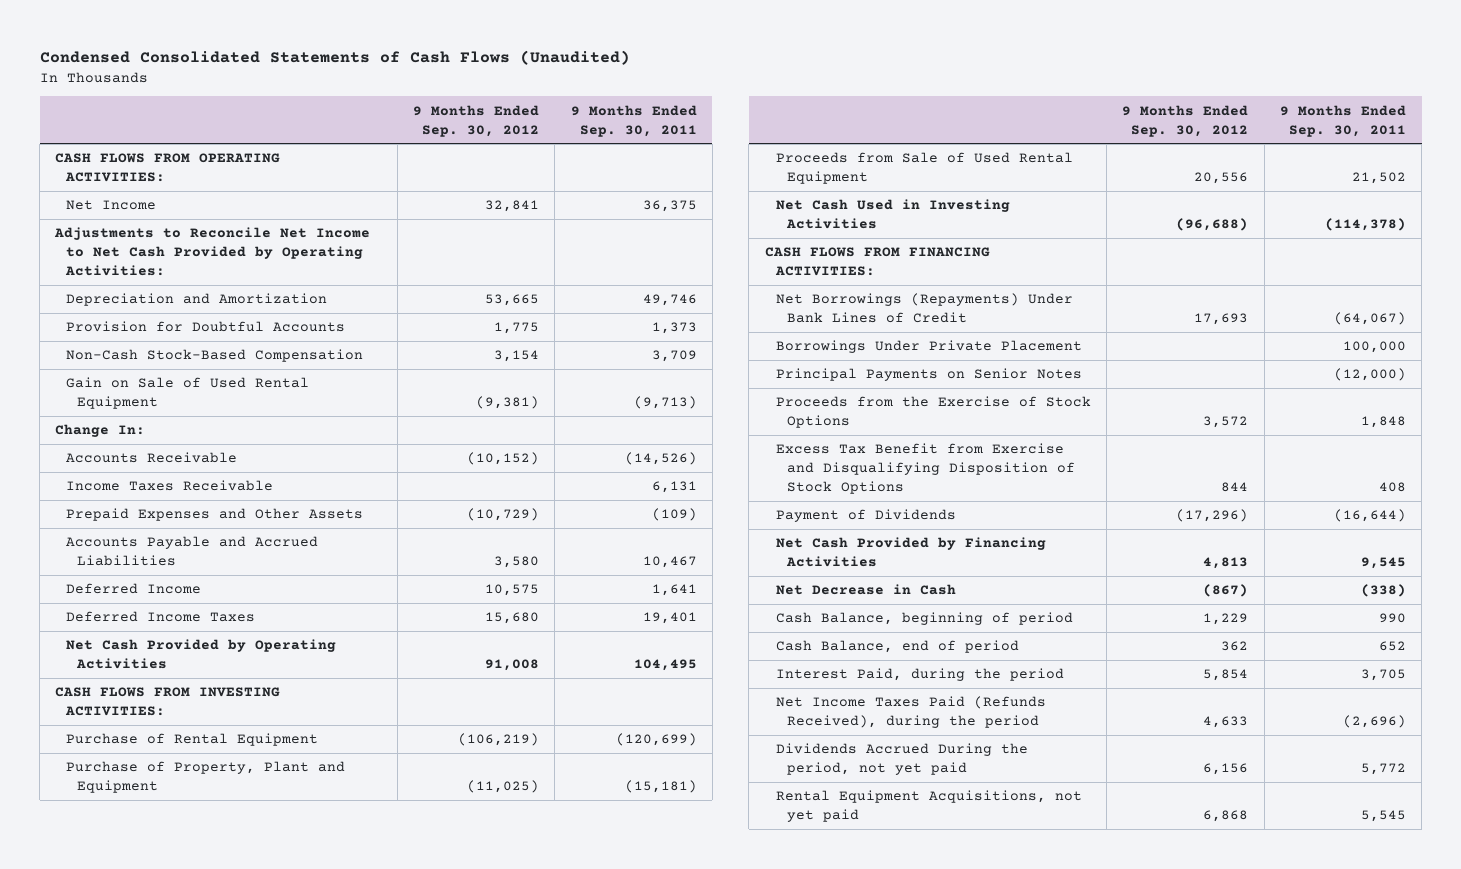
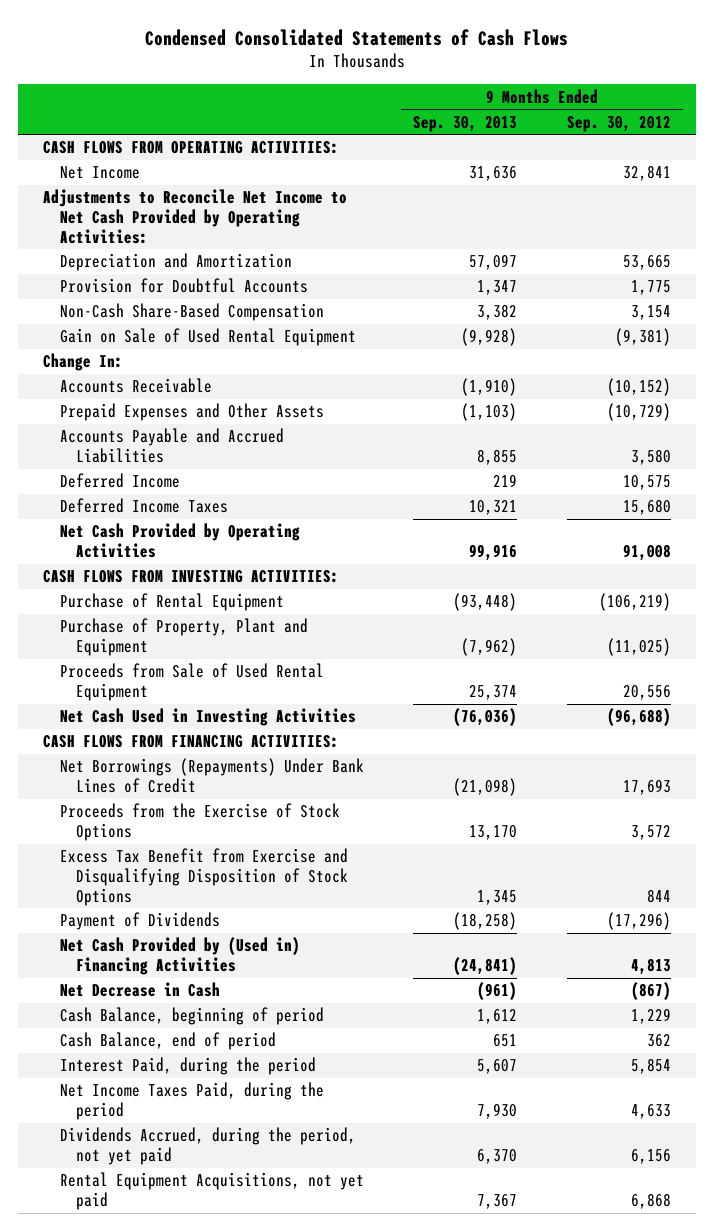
[39,50,630,66] Condensed Consolidated Statements of Cash Flows (Unaudited) -> [145,28,569,46] Condensed Consolidated Statements of Cash Flows
[570,104,697,137] 9 Months Ended Sep. 30, 2011 -> none
none -> [413,115,518,132] Sep. 30, 2013
[66,349,364,363] Non-Cash Stock-Based Compensation -> [59,303,324,322] Non-Cash Share-Based Compensation
[66,480,274,492] Income Taxes Receivable -> none
[775,340,1082,354] Borrowings Under Private Placement -> none
[775,368,1082,382] Principal Payments on Senior Notes -> none
[775,537,1046,568] Net Cash Provided by Financing Activities -> [59,937,300,976] Net Cash Provided by (Used in) Financing Activities
[775,696,1046,729] Net Income Taxes Paid (Refunds Received), during the period -> [59,1082,324,1121] Net Income Taxes Paid, during the period
[775,743,1028,776] Dividends Accrued During the period, not yet paid -> [59,1127,356,1166] Dividends Accrued, during the period, not yet paid

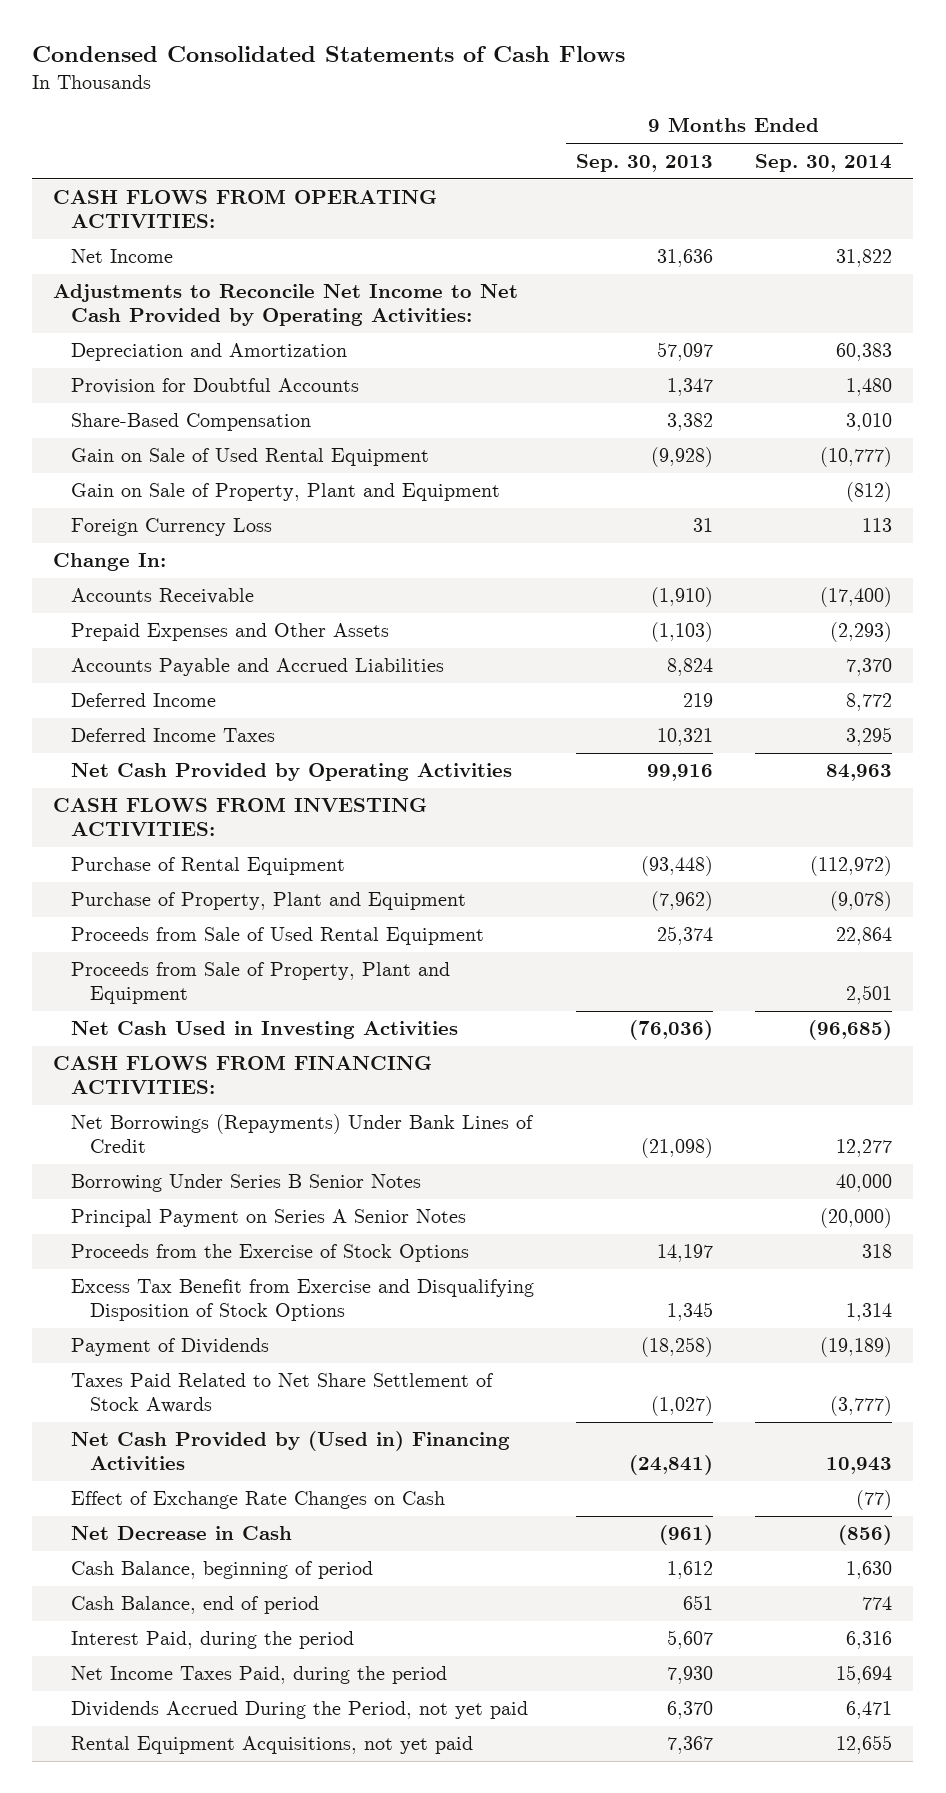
[567,115,672,132] Sep. 30, 2012 -> none
none -> [755,153,893,172] Sep. 30, 2014
[59,303,324,322] Non-Cash Share-Based Compensation -> [71,413,312,432] Share-Based Compensation
none -> [71,483,501,502] Gain on Sale of Property, Plant and Equipment
none -> [71,518,273,537] Foreign Currency Loss
[477,449,518,466] 8,855 -> [667,658,714,677] 8,824
none -> [71,962,451,1004] Proceeds from Sale of Property, Plant and Equipment
none -> [71,1174,422,1193] Borrowing Under Series B Senior Notes
none -> [71,1209,467,1228] Principal Payment on Series A Senior Notes
[469,825,518,841] 13,170 -> [657,1244,714,1263] 14,197
none -> [71,1373,495,1413] Taxes Paid Related to Net Share Settlement of Stock Awards
none -> [71,1491,446,1510] Effect of Exchange Rate Changes on Cash
[59,1127,356,1166] Dividends Accrued, during the period, not yet paid -> [71,1701,529,1720] Dividends Accrued During the Period, not yet paid

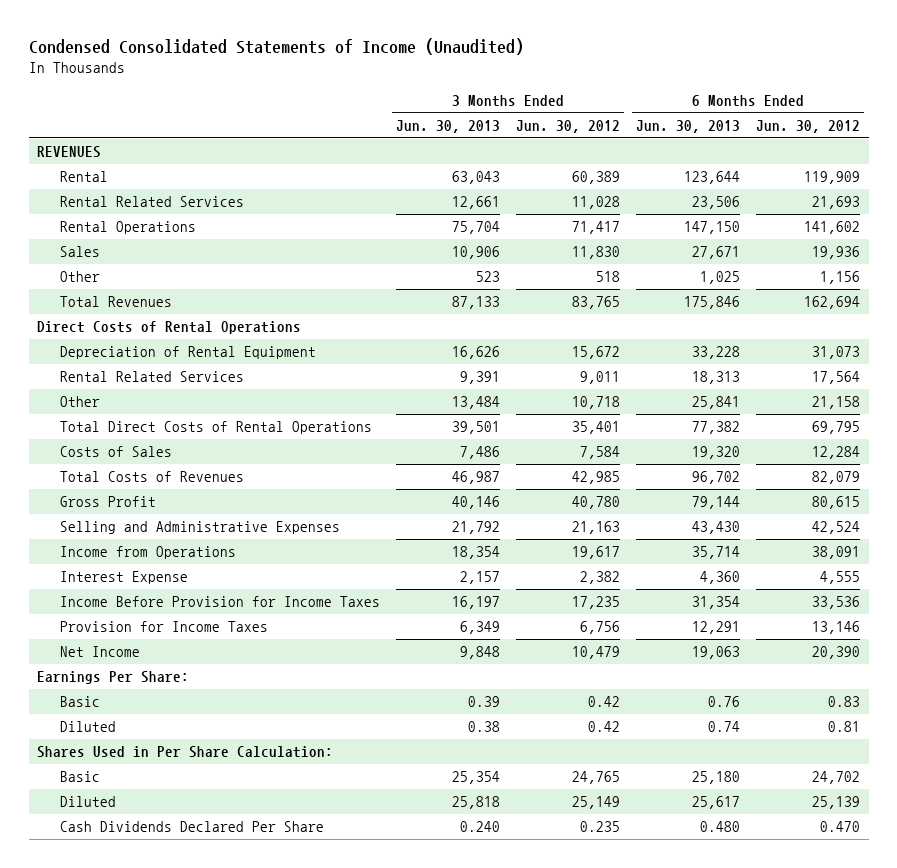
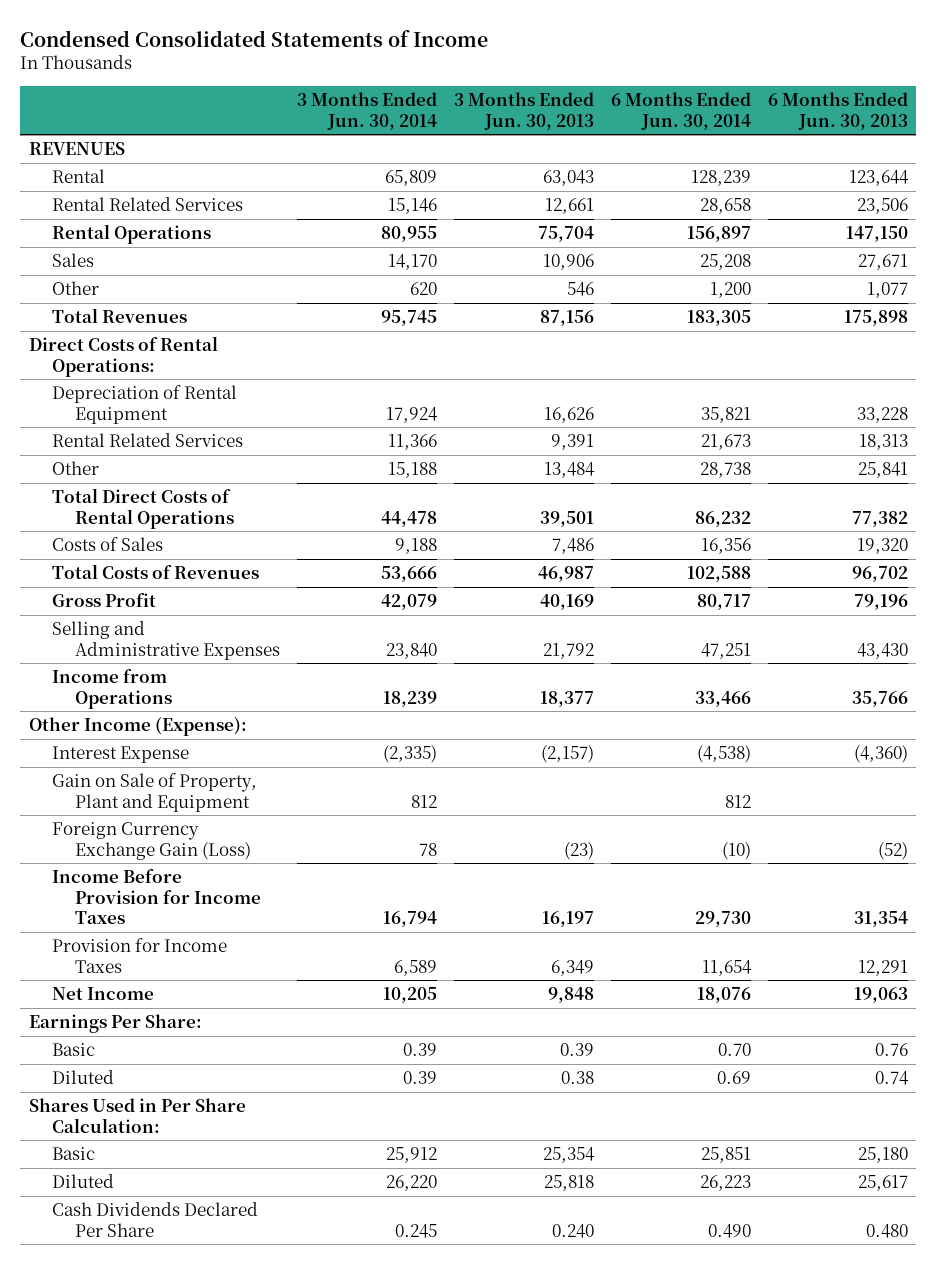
[28,38,524,56] Condensed Consolidated Statements of Income (Unaudited) -> [20,29,489,47] Condensed Consolidated Statements of Income
[516,120,621,134] Jun. 30, 2012 -> none
[756,120,861,134] Jun. 30, 2012 -> none
none -> [296,92,437,130] 3 Months Ended Jun. 30, 2014
none -> [610,92,751,130] 6 Months Ended Jun. 30, 2014
[476,271,501,283] 523 -> [566,281,594,296] 546
[700,271,741,285] 1,025 -> [866,281,908,298] 1,077
[452,296,501,310] 87,133 -> [539,309,594,326] 87,156
[684,296,741,310] 175,846 -> [843,309,908,326] 175,898
[36,321,301,335] Direct Costs of Rental Operations -> [28,335,218,377] Direct Costs of Rental Operations:
[452,496,501,510] 40,146 -> [539,593,594,610] 40,169
[692,496,741,510] 79,144 -> [853,593,908,610] 79,196
[452,546,501,560] 18,354 -> [539,690,594,707] 18,377
[692,546,741,560] 35,714 -> [851,690,908,707] 35,766
none -> [28,716,247,736] Other Income (Expense):
[460,571,501,585] 2,157 -> [540,744,594,763] (2,157)
[700,571,741,585] 4,360 -> [853,744,908,763] (4,360)
none -> [51,772,257,812] Gain on Sale of Property, Plant and Equipment
none -> [51,821,251,860] Foreign Currency Exchange Gain (Loss)

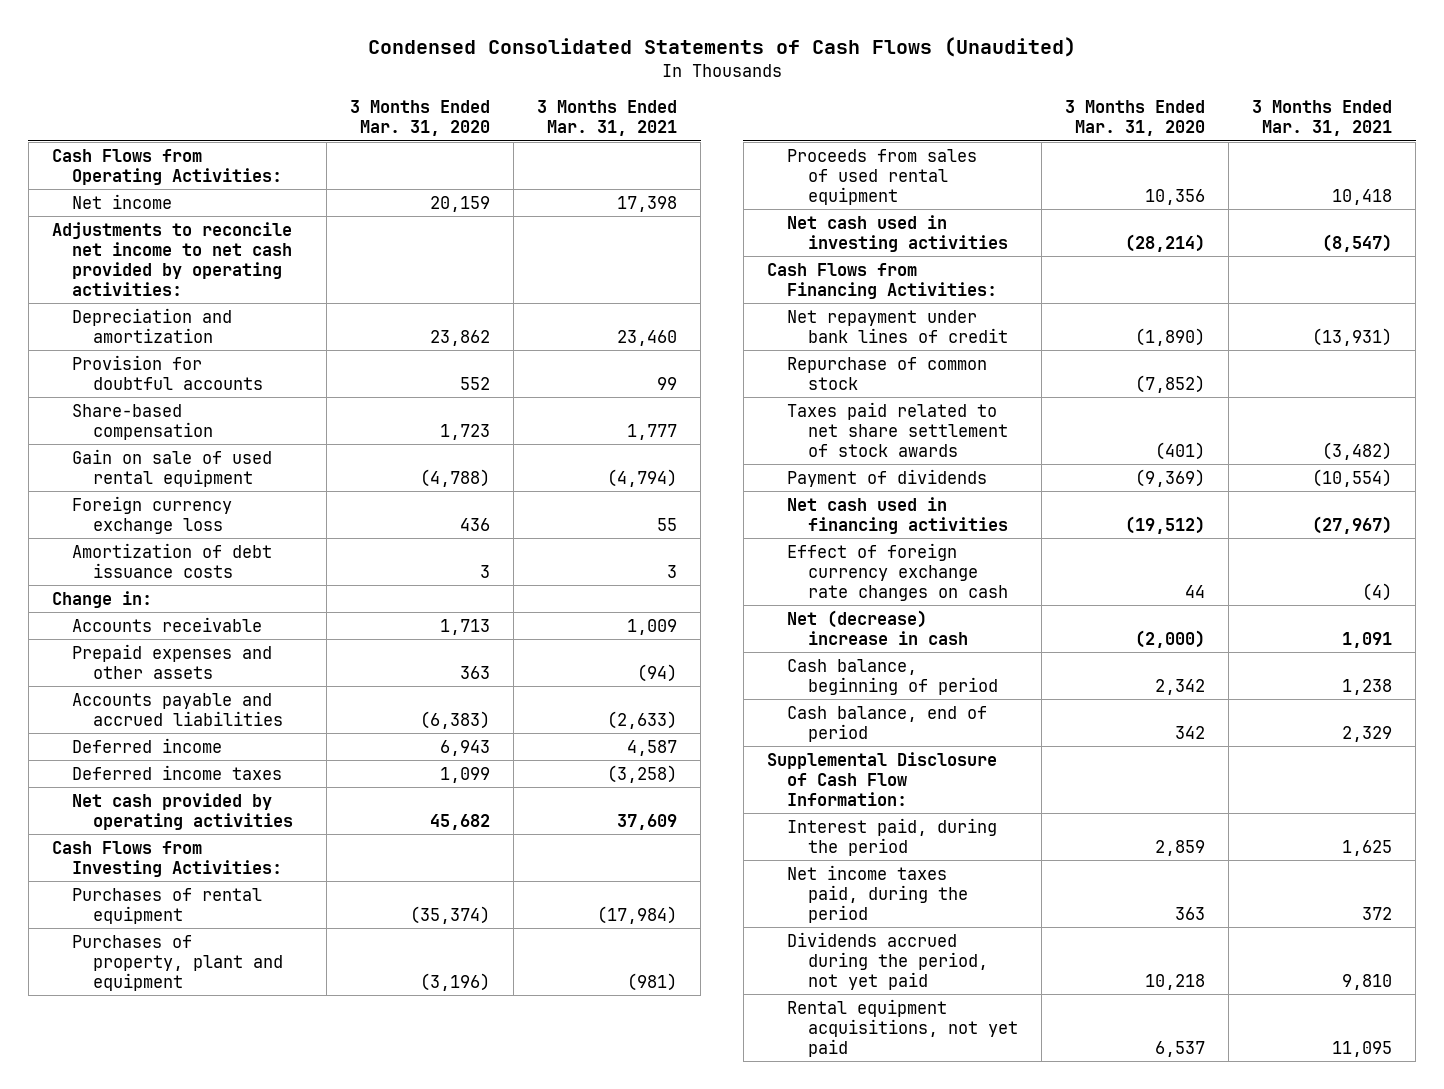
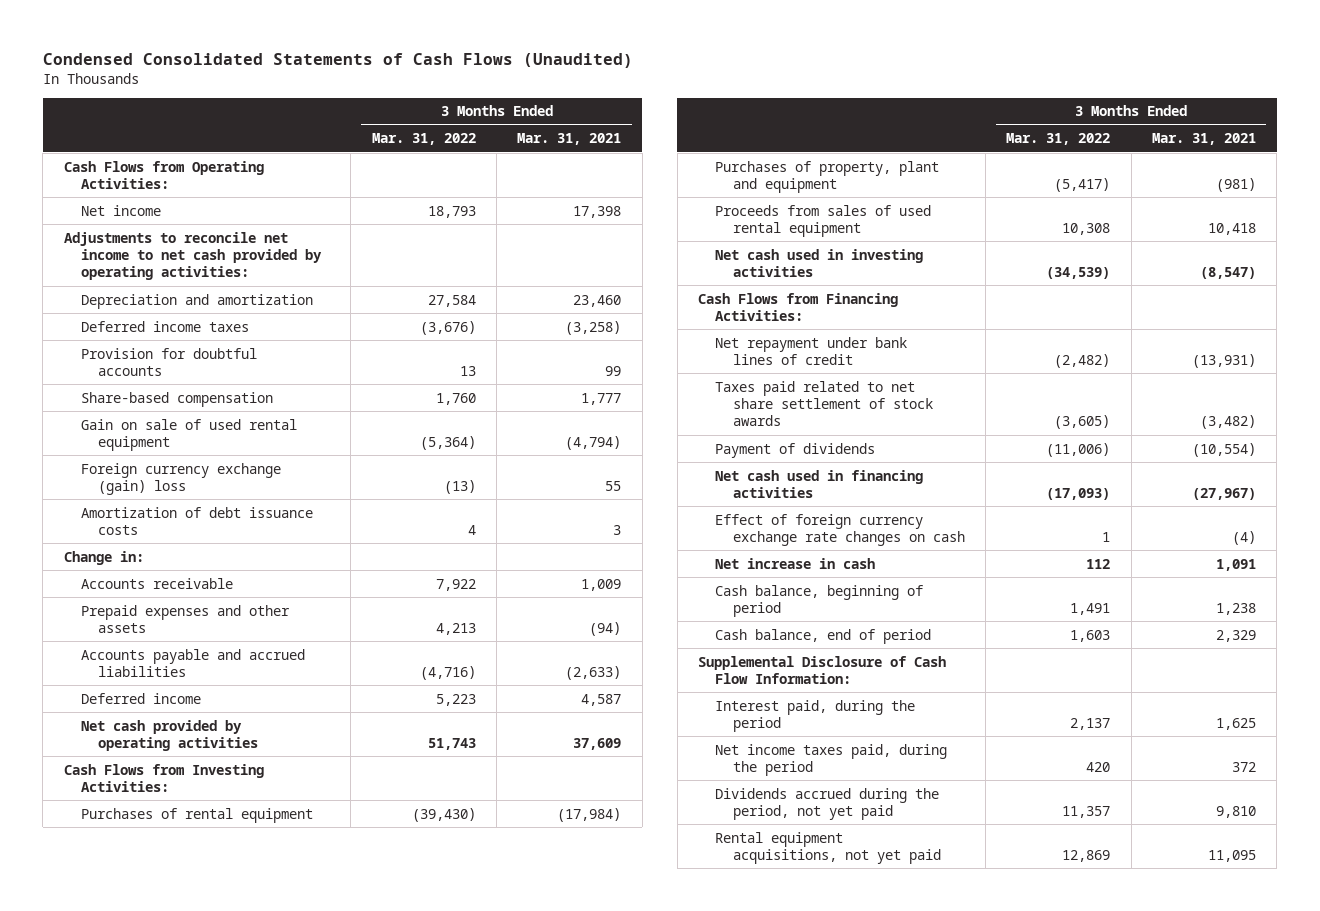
[350,100,491,137] 3 Months Ended Mar. 31, 2020 -> none
none -> [371,133,476,146] Mar. 31, 2022
[72,764,283,780] Deferred income taxes -> [80,320,249,332] Deferred income taxes
[72,495,233,534] Foreign currency exchange loss -> [80,462,281,495] Foreign currency exchange (gain) loss
[787,356,988,390] Repurchase of common stock -> none
[787,609,968,645] Net (decrease) increase in cash -> [715,557,876,569] Net increase in cash

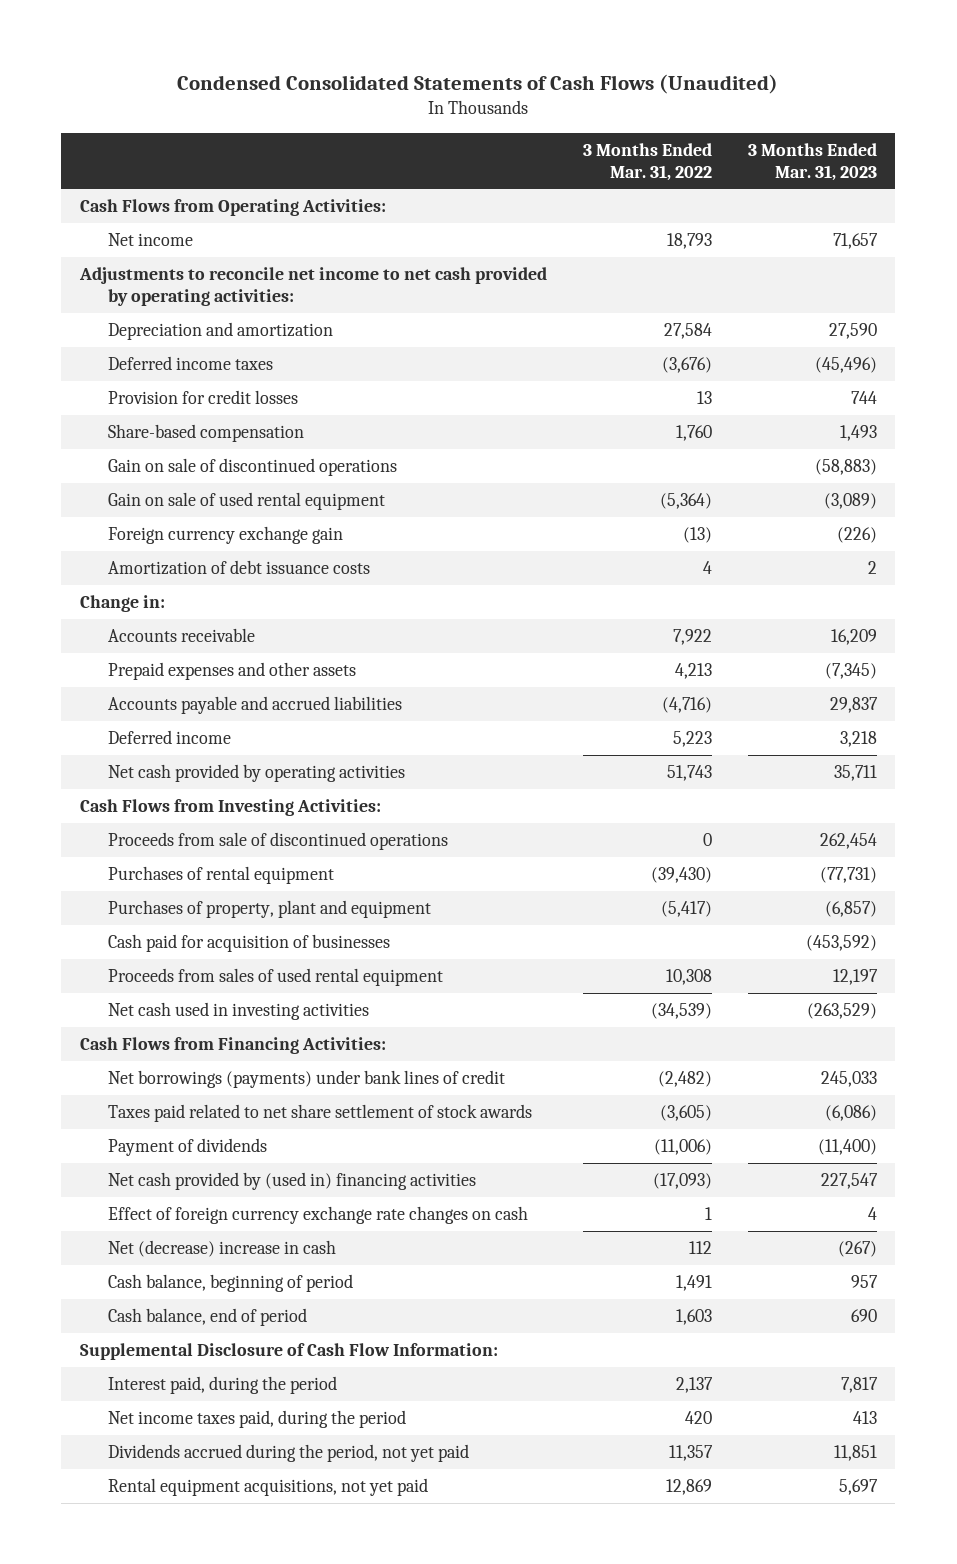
[517,133,622,146] Mar. 31, 2021 -> none
none -> [748,142,878,181] 3 Months Ended Mar. 31, 2023
[80,347,257,376] Provision for doubtful accounts -> [107,390,298,405] Provision for credit losses
none -> [107,458,397,477] Gain on sale of discontinued operations
[80,462,281,495] Foreign currency exchange (gain) loss -> [107,526,343,545] Foreign currency exchange gain
none -> [107,832,448,851] Proceeds from sale of discontinued operations
none -> [107,934,390,953] Cash paid for acquisition of businesses
[715,336,908,365] Net repayment under bank lines of credit -> [107,1070,505,1089] Net borrowings (payments) under bank lines of credit
[715,469,924,498] Net cash used in financing activities -> [107,1172,476,1191] Net cash provided by (used in) financing activities
[715,557,876,569] Net increase in cash -> [107,1240,336,1258] Net (decrease) increase in cash

